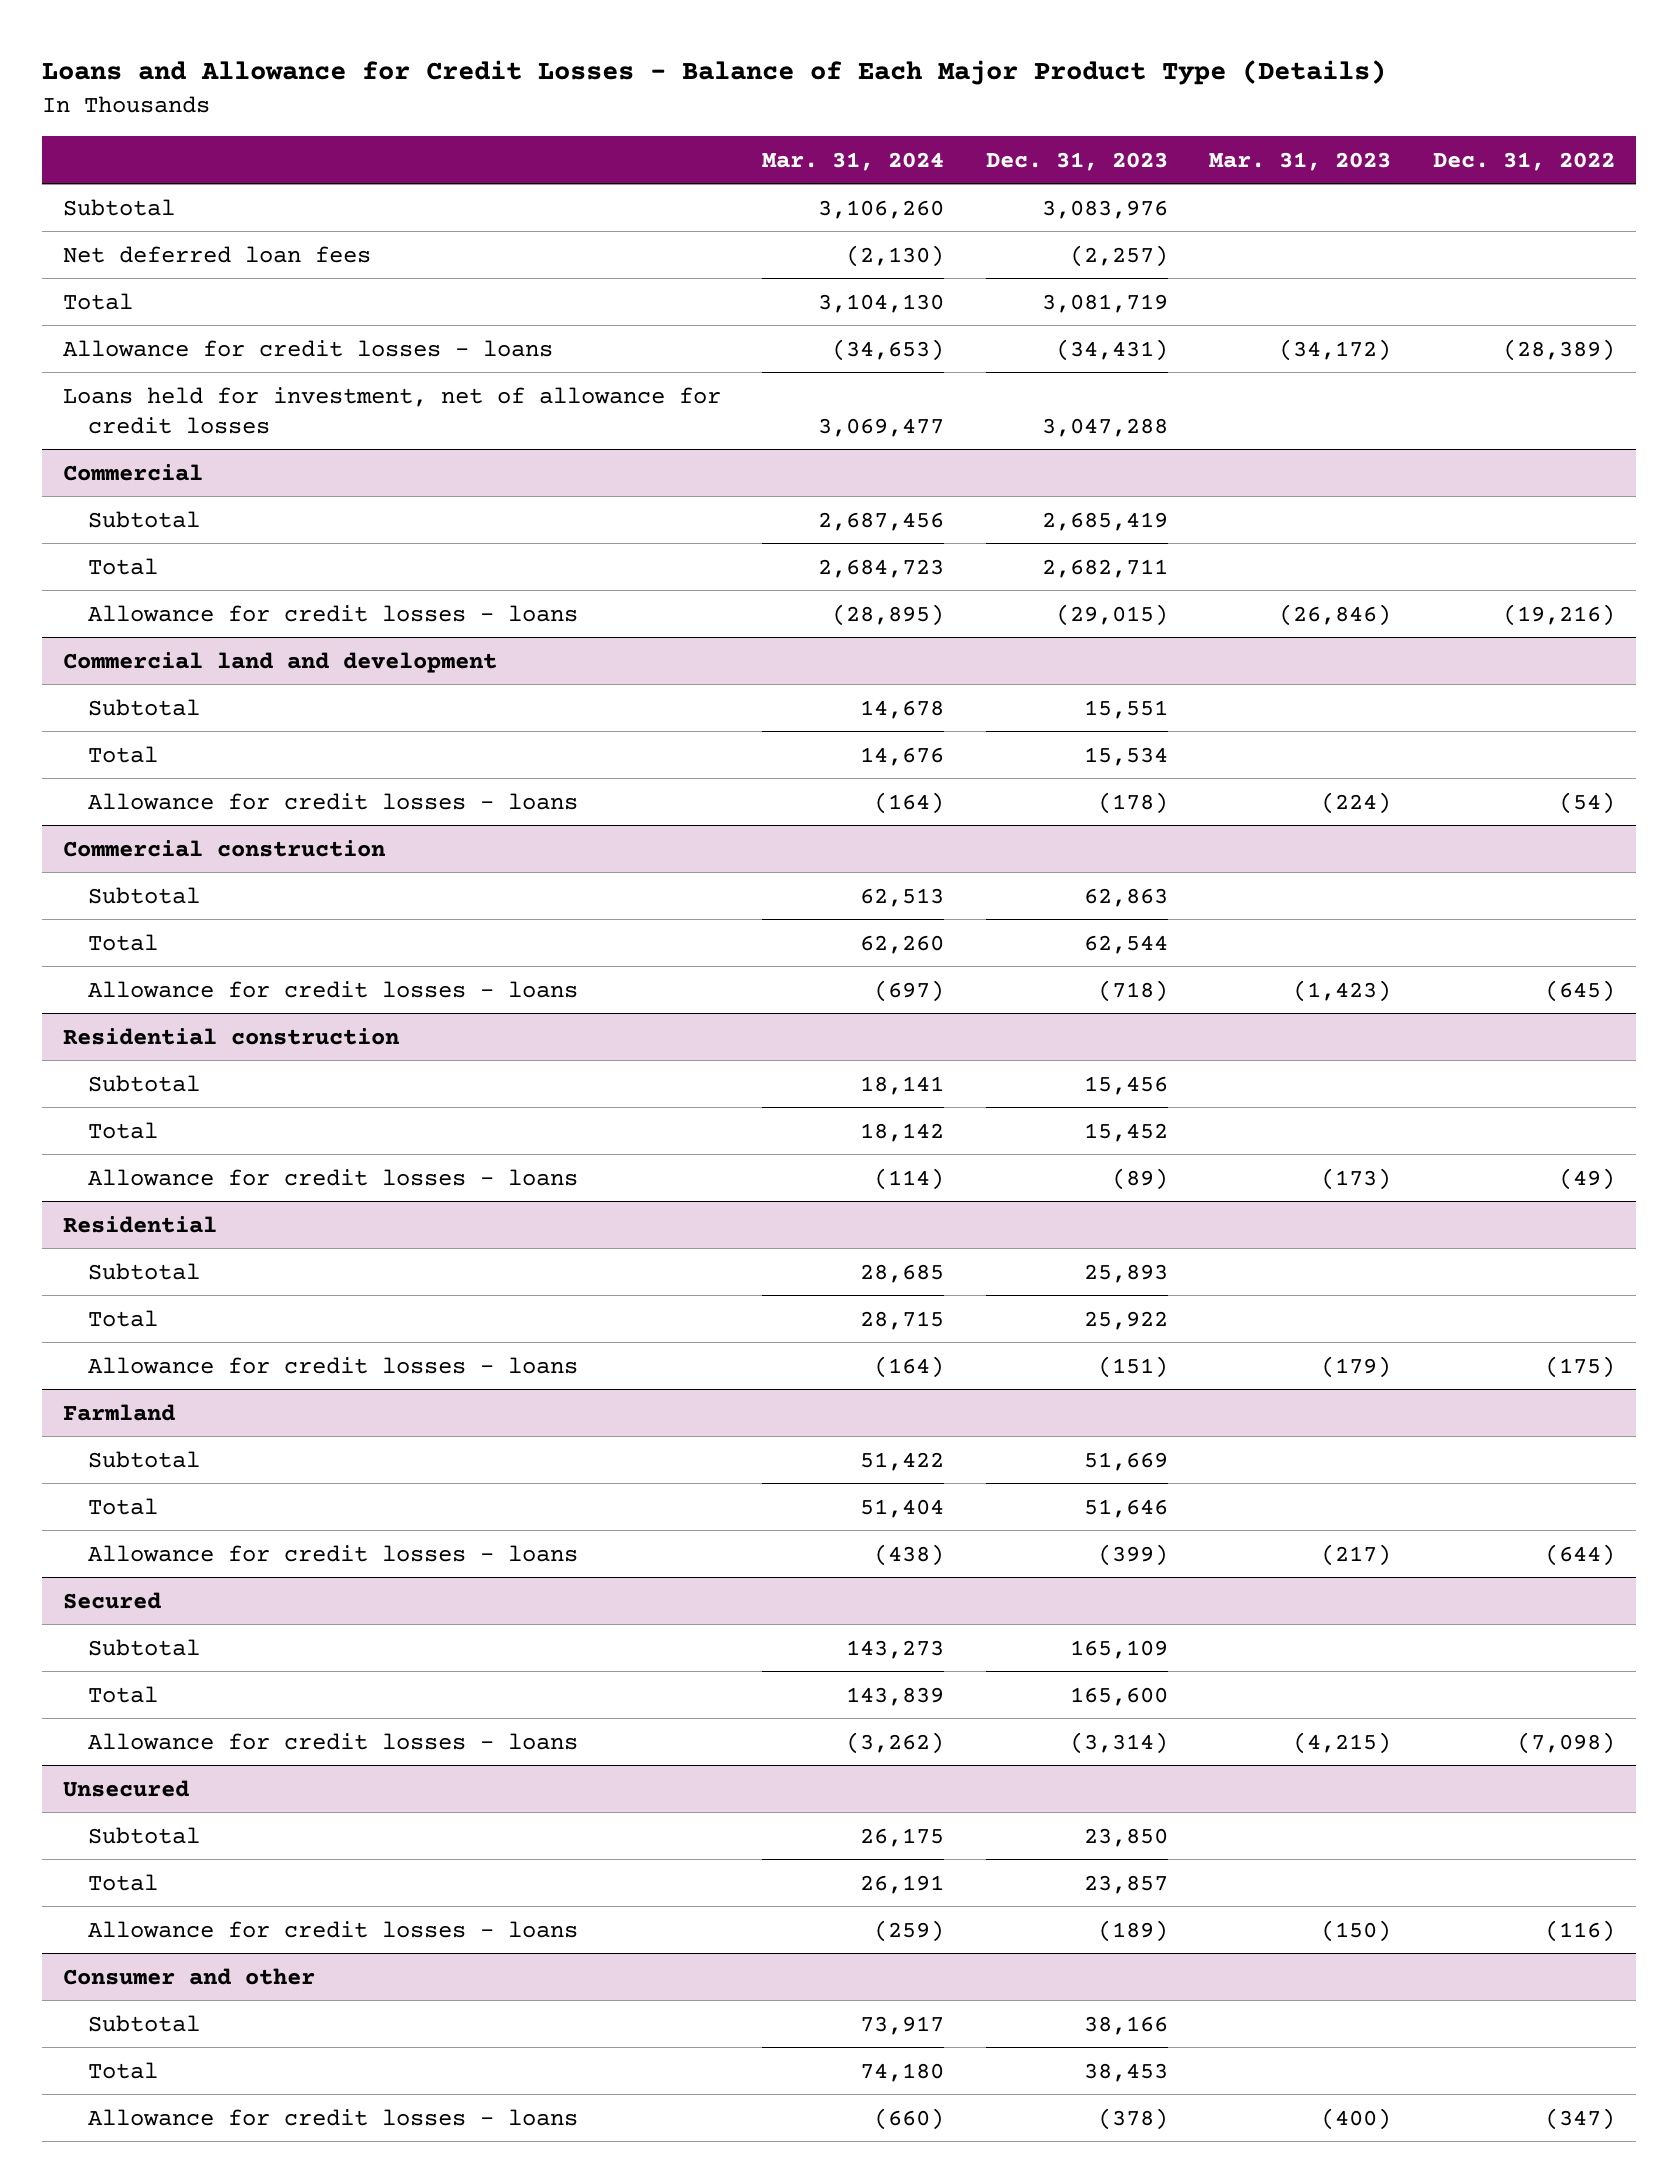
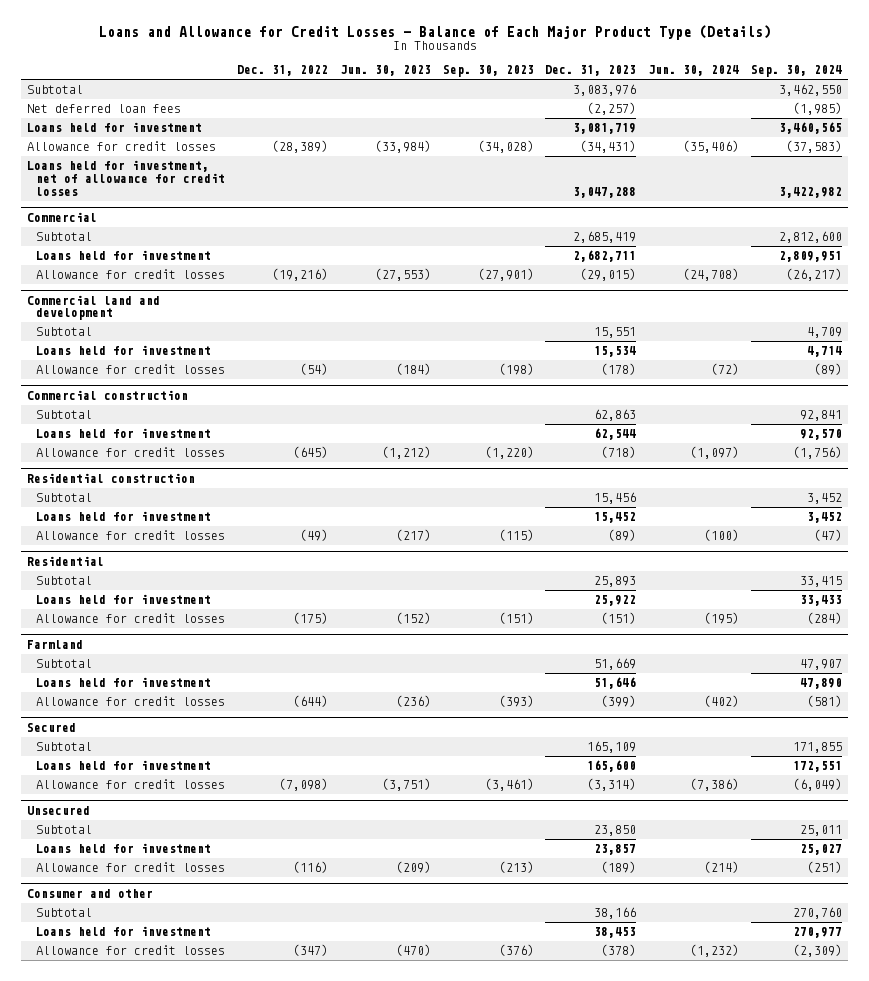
[762,151,945,171] Mar. 31, 2024 -> none
[1209,151,1392,171] Mar. 31, 2023 -> none
none -> [339,65,431,77] Jun. 30, 2023
none -> [442,65,534,78] Sep. 30, 2023
none -> [648,65,740,77] Jun. 30, 2024
none -> [751,65,843,78] Sep. 30, 2024
[62,292,133,310] Total -> [27,122,203,133] Loans held for investment
[62,339,553,357] Allowance for credit losses - loans -> [27,141,217,152] Allowance for credit losses
[88,557,159,575] Total -> [36,250,212,261] Loans held for investment
[88,604,579,622] Allowance for credit losses - loans -> [36,269,226,280] Allowance for credit losses
[88,745,159,763] Total -> [36,345,212,356] Loans held for investment
[88,792,579,810] Allowance for credit losses - loans -> [36,364,226,375] Allowance for credit losses
[88,933,159,951] Total -> [36,428,212,439] Loans held for investment
[88,980,579,998] Allowance for credit losses - loans -> [36,447,226,458] Allowance for credit losses
[88,1121,159,1139] Total -> [36,511,212,522] Loans held for investment
[88,1168,579,1186] Allowance for credit losses - loans -> [36,530,226,541] Allowance for credit losses
[88,1309,159,1327] Total -> [36,594,212,605] Loans held for investment
[88,1356,579,1374] Allowance for credit losses - loans -> [36,613,226,624] Allowance for credit losses
[88,1497,159,1515] Total -> [36,677,212,688] Loans held for investment
[88,1544,579,1562] Allowance for credit losses - loans -> [36,696,226,707] Allowance for credit losses
[88,1685,159,1703] Total -> [36,760,212,771] Loans held for investment
[88,1732,579,1750] Allowance for credit losses - loans -> [36,779,226,790] Allowance for credit losses
[88,1873,159,1891] Total -> [36,843,212,854] Loans held for investment
[88,1920,579,1938] Allowance for credit losses - loans -> [36,862,226,873] Allowance for credit losses
[88,2061,159,2079] Total -> [36,926,212,937] Loans held for investment
[88,2108,579,2126] Allowance for credit losses - loans -> [36,945,226,956] Allowance for credit losses

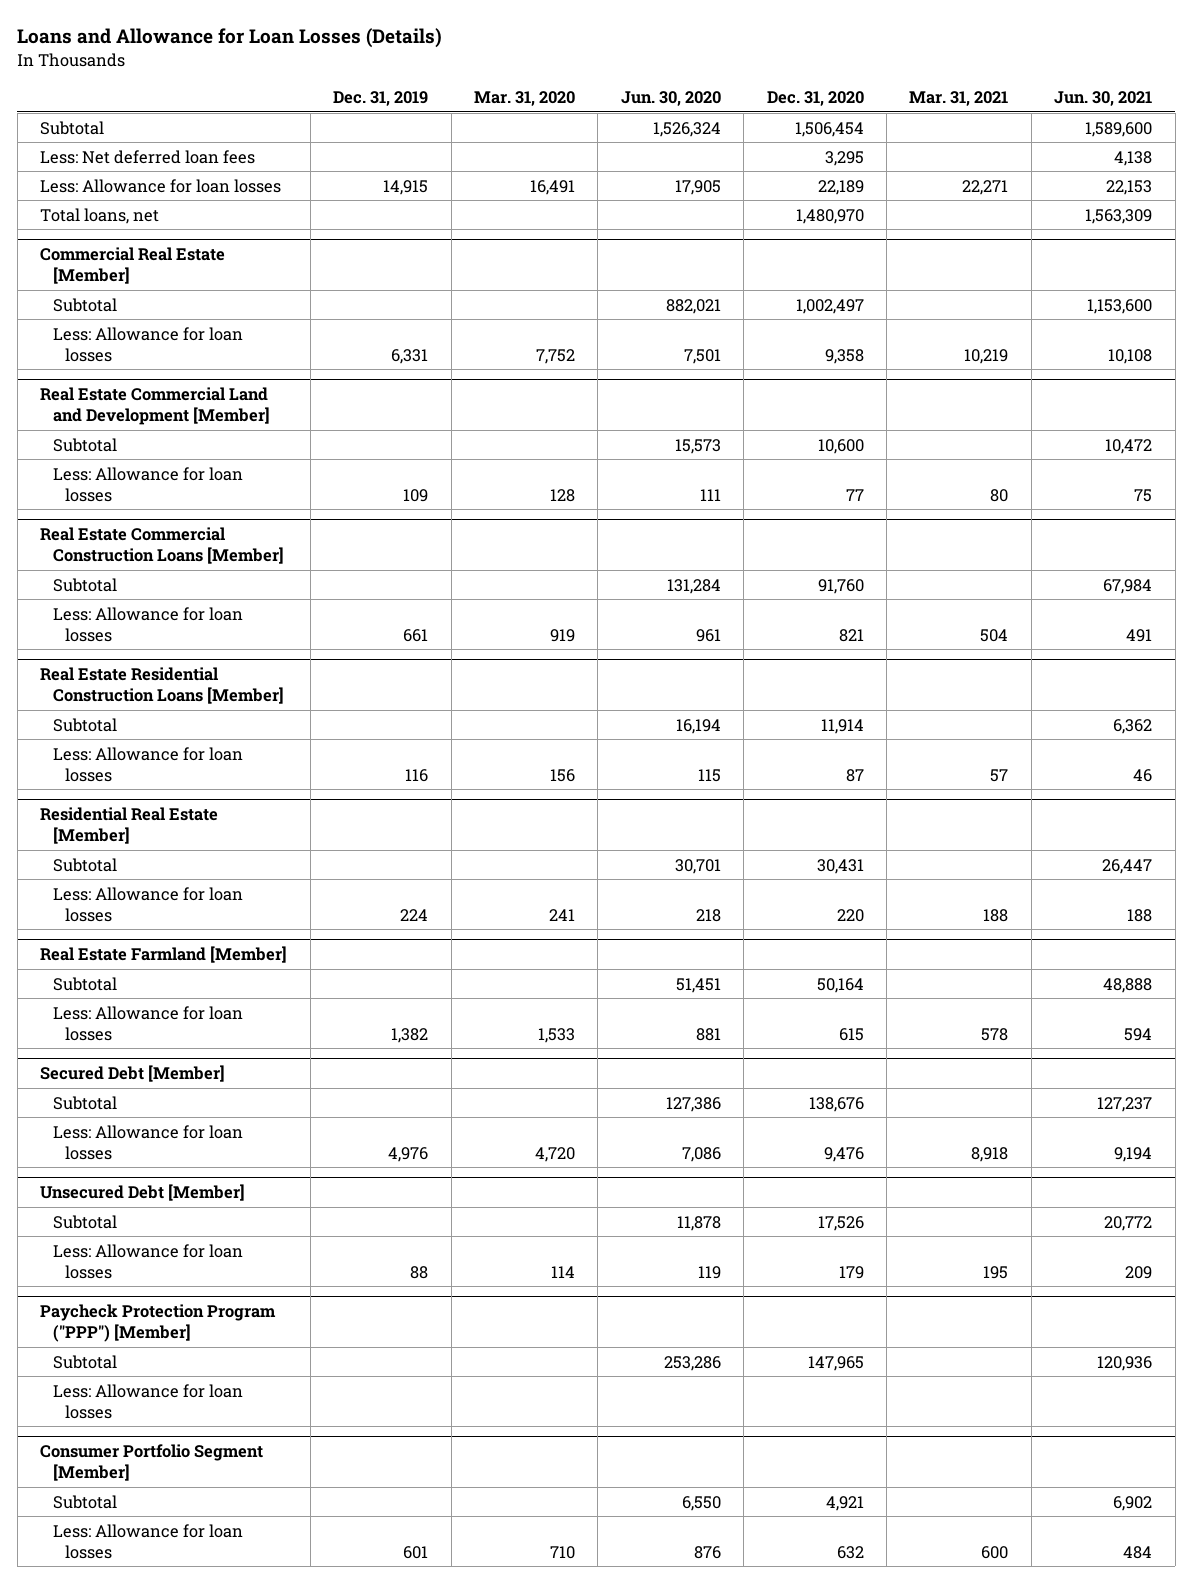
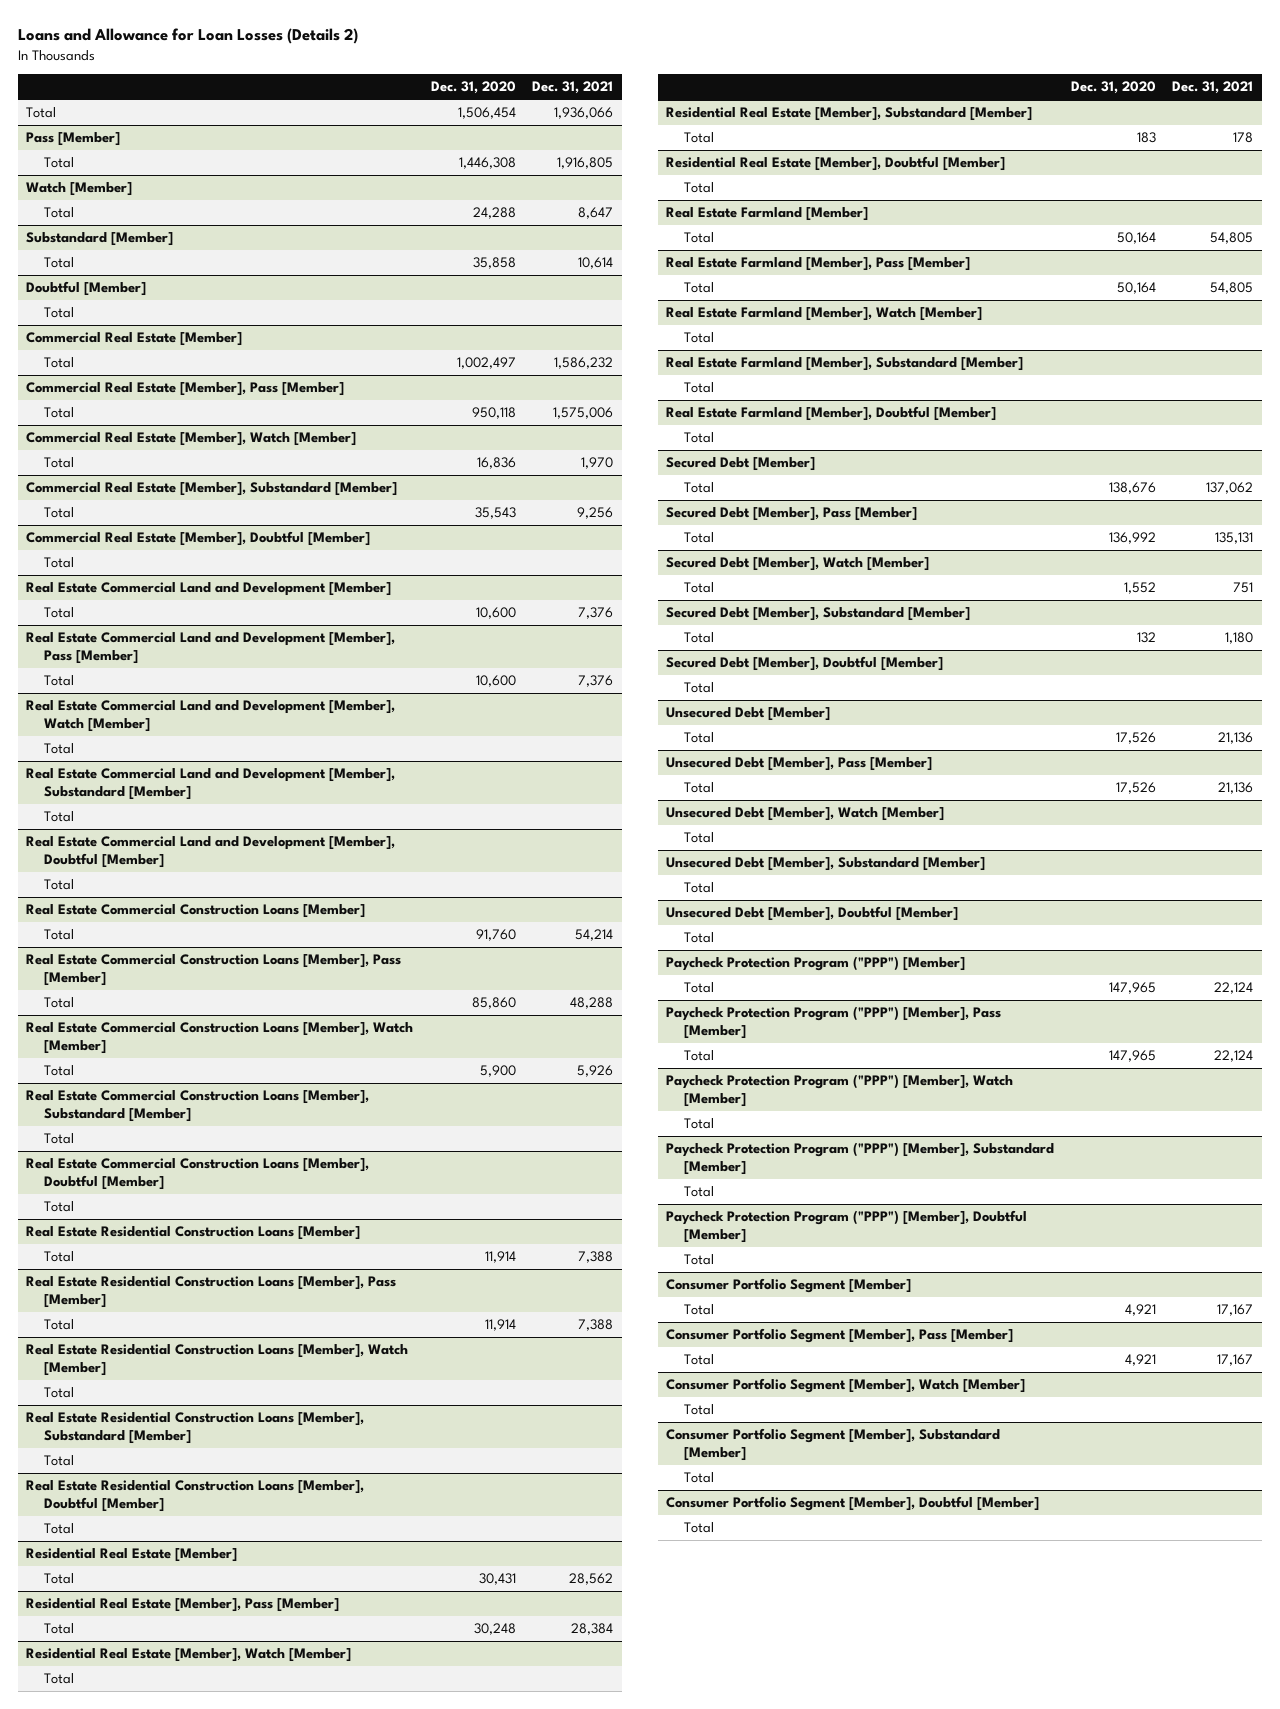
[17,28,443,49] Loans and Allowance for Loan Losses (Details) -> [17,28,358,45] Loans and Allowance for Loan Losses (Details 2)
[333,91,429,107] Dec. 31, 2019 -> none
[473,91,575,107] Mar. 31, 2020 -> none
[620,91,721,107] Jun. 30, 2020 -> none
[909,91,1009,107] Mar. 31, 2021 -> none
[1054,91,1153,107] Jun. 30, 2021 -> none
none -> [532,81,614,95] Dec. 31, 2021
[40,149,256,164] Less: Net deferred loan fees -> none
[40,178,282,193] Less: Allowance for loan losses -> none
[40,207,160,224] Total loans, net -> none
[40,120,105,135] Subtotal -> [26,107,57,119] Total
none -> [26,132,121,147] Pass [Member]
none -> [43,157,74,169] Total
none -> [26,182,133,197] Watch [Member]
none -> [43,207,74,219] Total
none -> [26,232,174,247] Substandard [Member]
none -> [43,257,74,269] Total
none -> [26,281,147,297] Doubtful [Member]
none -> [43,307,74,319] Total
[52,326,243,362] Less: Allowance for loan losses -> none
[52,297,117,312] Subtotal -> [43,357,74,369] Total
none -> [26,382,345,397] Commercial Real Estate [Member], Pass [Member]
none -> [43,407,74,419] Total
none -> [26,432,357,447] Commercial Real Estate [Member], Watch [Member]
none -> [43,457,74,469] Total
none -> [26,482,398,497] Commercial Real Estate [Member], Substandard [Member]
none -> [43,507,74,519] Total
none -> [26,531,371,547] Commercial Real Estate [Member], Doubtful [Member]
none -> [43,557,74,569] Total
[52,466,243,502] Less: Allowance for loan losses -> none
[52,437,117,452] Subtotal -> [43,607,74,619] Total
none -> [26,632,396,665] Real Estate Commercial Land and Development [Member], Pass [Member]
none -> [43,675,74,687] Total
none -> [26,700,396,733] Real Estate Commercial Land and Development [Member], Watch [Member]
none -> [43,743,74,755] Total
none -> [26,768,396,801] Real Estate Commercial Land and Development [Member], Substandard [Member]
none -> [43,811,74,823] Total
none -> [26,836,396,869] Real Estate Commercial Land and Development [Member], Doubtful [Member]
none -> [43,879,74,891] Total
[52,606,243,642] Less: Allowance for loan losses -> none
[52,577,117,592] Subtotal -> [43,929,74,941] Total
none -> [26,954,402,987] Real Estate Commercial Construction Loans [Member], Pass [Member]
none -> [43,997,74,1009] Total
none -> [26,1022,414,1055] Real Estate Commercial Construction Loans [Member], Watch [Member]
none -> [43,1065,74,1077] Total
none -> [26,1090,370,1123] Real Estate Commercial Construction Loans [Member], Substandard [Member]
none -> [43,1133,74,1145] Total
none -> [26,1158,370,1191] Real Estate Commercial Construction Loans [Member], Doubtful [Member]
none -> [43,1201,74,1213] Total
[52,746,243,782] Less: Allowance for loan losses -> none
[52,717,117,732] Subtotal -> [43,1251,74,1263] Total
none -> [26,1276,397,1309] Real Estate Residential Construction Loans [Member], Pass [Member]
none -> [43,1319,74,1331] Total
none -> [26,1344,409,1377] Real Estate Residential Construction Loans [Member], Watch [Member]
none -> [43,1387,74,1399] Total
none -> [26,1412,365,1445] Real Estate Residential Construction Loans [Member], Substandard [Member]
none -> [43,1455,74,1467] Total
none -> [26,1480,365,1513] Real Estate Residential Construction Loans [Member], Doubtful [Member]
none -> [43,1523,74,1535] Total
[52,886,243,922] Less: Allowance for loan losses -> none
[52,857,117,872] Subtotal -> [43,1573,74,1585] Total
none -> [26,1598,340,1613] Residential Real Estate [Member], Pass [Member]
none -> [43,1623,74,1635] Total
none -> [26,1648,352,1663] Residential Real Estate [Member], Watch [Member]
none -> [43,1673,74,1685] Total
none -> [666,107,1033,122] Residential Real Estate [Member], Substandard [Member]
none -> [683,132,714,144] Total
none -> [666,156,1006,172] Residential Real Estate [Member], Doubtful [Member]
none -> [683,182,714,194] Total
[52,1005,243,1041] Less: Allowance for loan losses -> none
[52,976,117,991] Subtotal -> [683,232,714,244] Total
none -> [666,257,971,272] Real Estate Farmland [Member], Pass [Member]
none -> [683,282,714,294] Total
none -> [666,307,983,322] Real Estate Farmland [Member], Watch [Member]
none -> [683,332,714,344] Total
none -> [666,357,1024,372] Real Estate Farmland [Member], Substandard [Member]
none -> [683,382,714,394] Total
none -> [666,406,997,422] Real Estate Farmland [Member], Doubtful [Member]
none -> [683,432,714,444] Total
[52,1124,243,1160] Less: Allowance for loan losses -> none
[52,1095,117,1110] Subtotal -> [683,482,714,494] Total
none -> [666,507,918,522] Secured Debt [Member], Pass [Member]
none -> [683,532,714,544] Total
none -> [666,557,930,572] Secured Debt [Member], Watch [Member]
none -> [683,582,714,594] Total
none -> [666,607,971,622] Secured Debt [Member], Substandard [Member]
none -> [683,632,714,644] Total
none -> [666,656,944,672] Secured Debt [Member], Doubtful [Member]
none -> [683,682,714,694] Total
[52,1243,243,1279] Less: Allowance for loan losses -> none
[52,1214,117,1229] Subtotal -> [683,732,714,744] Total
none -> [666,757,933,772] Unsecured Debt [Member], Pass [Member]
none -> [683,782,714,794] Total
none -> [666,807,945,822] Unsecured Debt [Member], Watch [Member]
none -> [683,832,714,844] Total
none -> [666,857,986,872] Unsecured Debt [Member], Substandard [Member]
none -> [683,882,714,894] Total
none -> [666,906,959,922] Unsecured Debt [Member], Doubtful [Member]
none -> [683,932,714,944] Total
[52,1383,243,1419] Less: Allowance for loan losses -> none
[52,1354,117,1369] Subtotal -> [683,982,714,994] Total
none -> [666,1006,1002,1040] Paycheck Protection Program ("PPP") [Member], Pass [Member]
none -> [683,1050,714,1062] Total
none -> [666,1074,1014,1108] Paycheck Protection Program ("PPP") [Member], Watch [Member]
none -> [683,1118,714,1130] Total
none -> [666,1142,1055,1176] Paycheck Protection Program ("PPP") [Member], Substandard [Member]
none -> [683,1186,714,1198] Total
none -> [666,1210,1028,1244] Paycheck Protection Program ("PPP") [Member], Doubtful [Member]
none -> [683,1254,714,1266] Total
[52,1523,243,1559] Less: Allowance for loan losses -> none
[52,1494,117,1509] Subtotal -> [683,1304,714,1316] Total
none -> [666,1328,1014,1344] Consumer Portfolio Segment [Member], Pass [Member]
none -> [683,1354,714,1366] Total
none -> [666,1378,1026,1394] Consumer Portfolio Segment [Member], Watch [Member]
none -> [683,1404,714,1416] Total
none -> [666,1428,1001,1462] Consumer Portfolio Segment [Member], Substandard [Member]
none -> [683,1472,714,1484] Total
none -> [666,1496,1040,1512] Consumer Portfolio Segment [Member], Doubtful [Member]
none -> [683,1522,714,1534] Total

